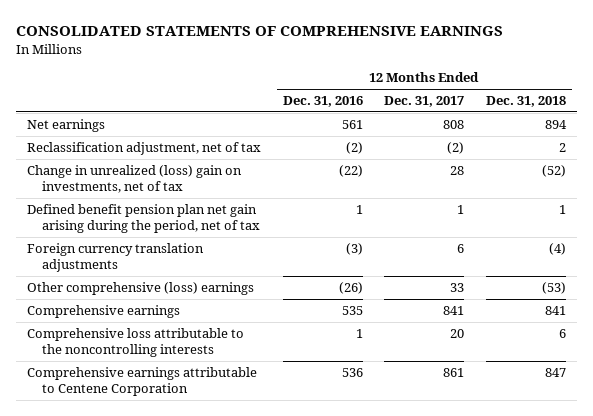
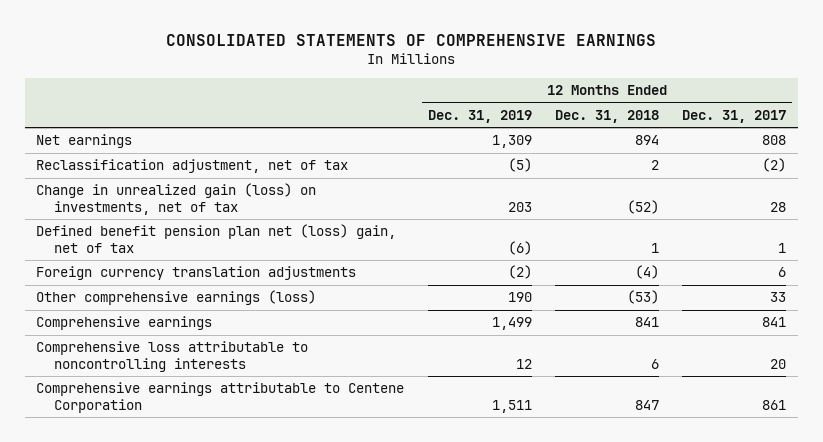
[282,96,363,108] Dec. 31, 2016 -> none
none -> [427,110,532,124] Dec. 31, 2019
[26,164,242,194] Change in unrealized (loss) gain on investments, net of tax -> [36,183,317,215] Change in unrealized gain (loss) on investments, net of tax
[26,203,260,234] Defined benefit pension plan net gain arising during the period, net of tax -> [36,224,397,253] Defined benefit pension plan net (loss) gain, net of tax
[26,281,254,295] Other comprehensive (loss) earnings -> [36,290,317,306] Other comprehensive earnings (loss)
[26,327,244,358] Comprehensive loss attributable to the noncontrolling interests -> [36,341,309,372] Comprehensive loss attributable to noncontrolling interests

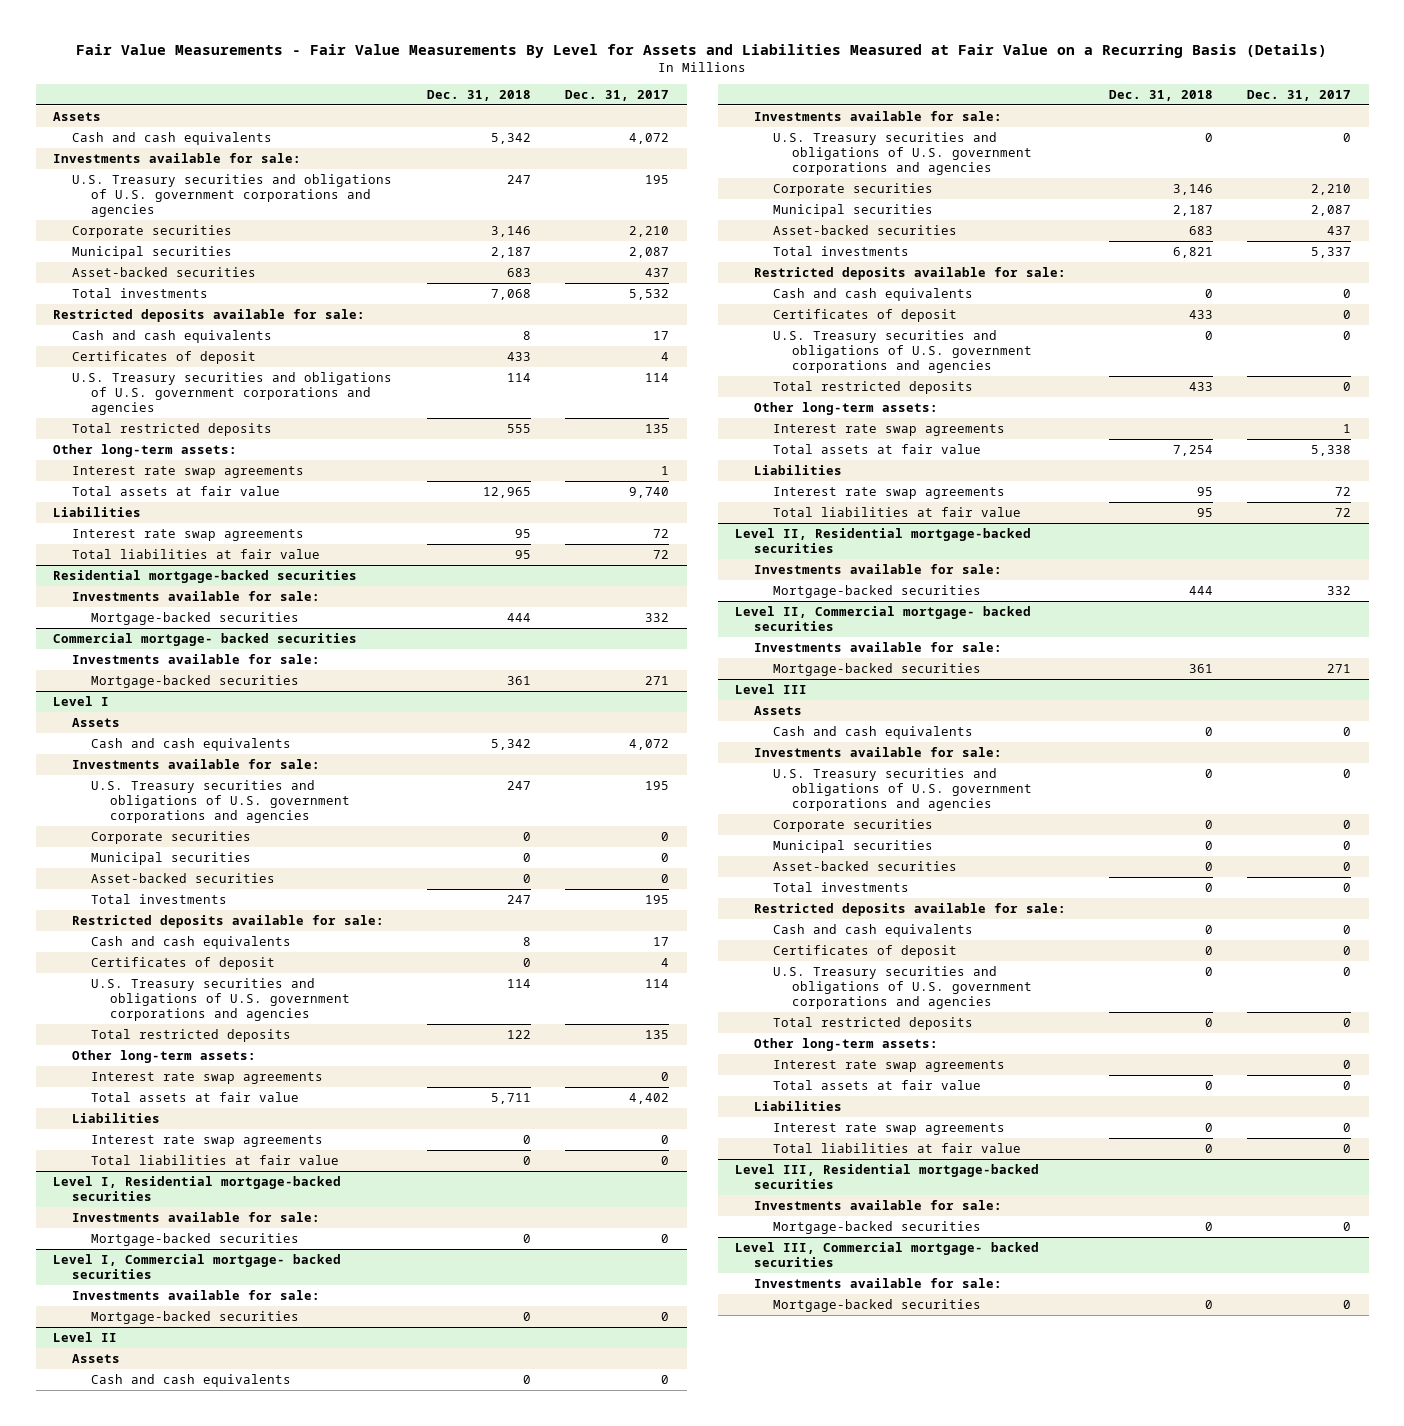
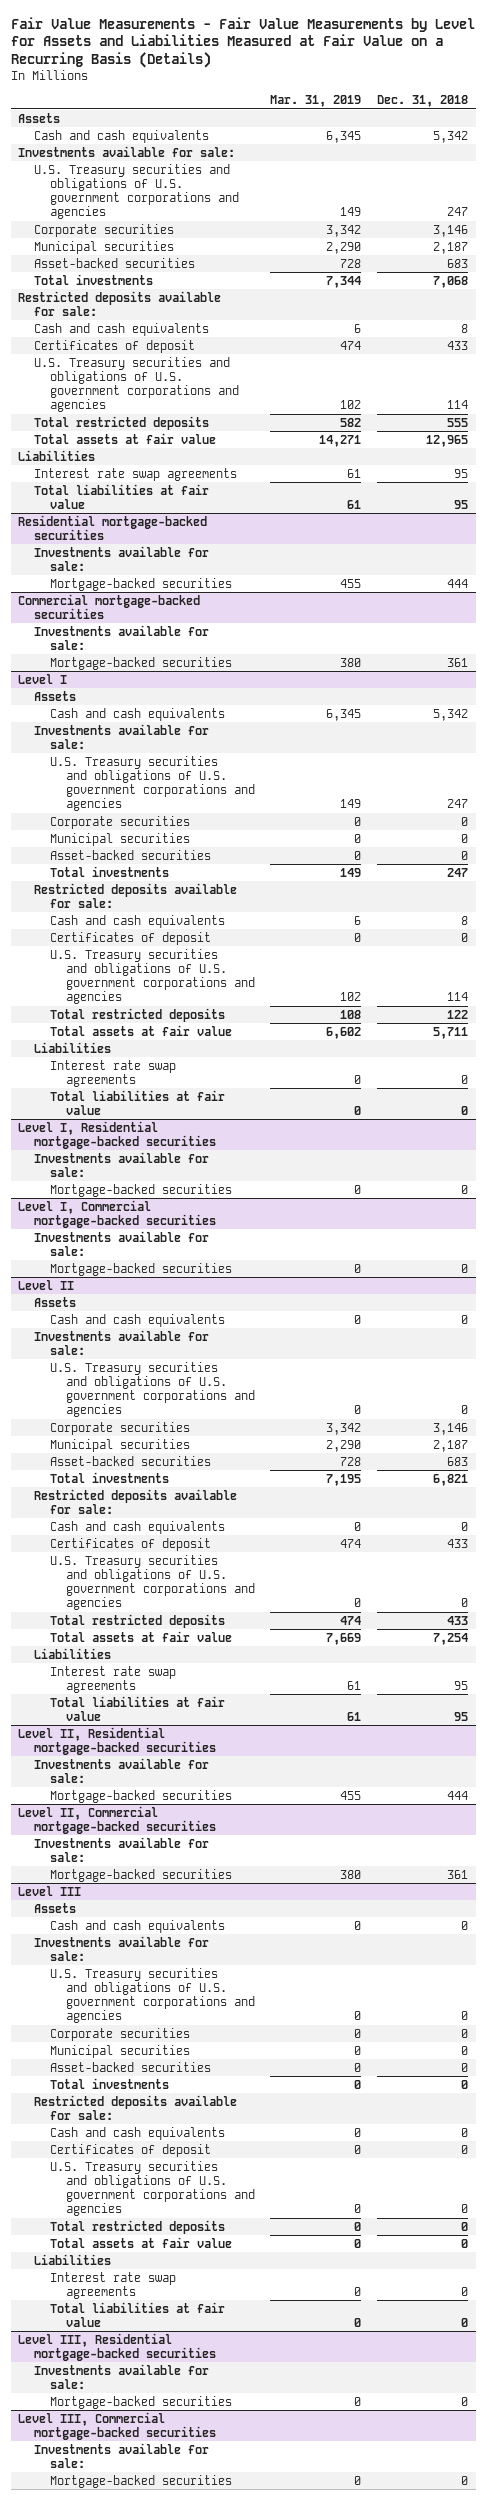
[76,44,1328,59] Fair Value Measurements - Fair Value Measurements By Level for Assets and Liabilities Measured at Fair Value on a Recurring Basis (Details) -> [10,16,475,69] Fair Value Measurements - Fair Value Measurements by Level for Assets and Liabilities Measured at Fair Value on a Recurring Basis (Details)
[565,90,670,102] Dec. 31, 2017 -> none
none -> [270,95,362,108] Mar. 31, 2019
[53,443,238,457] Other long-term assets: -> none
[71,465,304,478] Interest rate swap agreements -> none
[53,632,358,646] Commercial mortgage- backed securities -> [18,593,201,619] Commercial mortgage-backed securities
[71,1049,256,1063] Other long-term assets: -> none
[90,1071,323,1084] Interest rate swap agreements -> none
[53,1253,342,1279] Level I, Commercial mortgage- backed securities -> [18,1199,217,1228] Level I, Commercial mortgage-backed securities
[753,401,938,415] Other long-term assets: -> none
[772,423,1005,436] Interest rate swap agreements -> none
[735,605,1032,631] Level II, Commercial mortgage- backed securities -> [18,1805,217,1834] Level II, Commercial mortgage-backed securities
[753,1037,938,1051] Other long-term assets: -> none
[772,1059,1005,1072] Interest rate swap agreements -> none
[735,1241,1040,1267] Level III, Commercial mortgage- backed securities -> [18,2411,217,2440] Level III, Commercial mortgage-backed securities

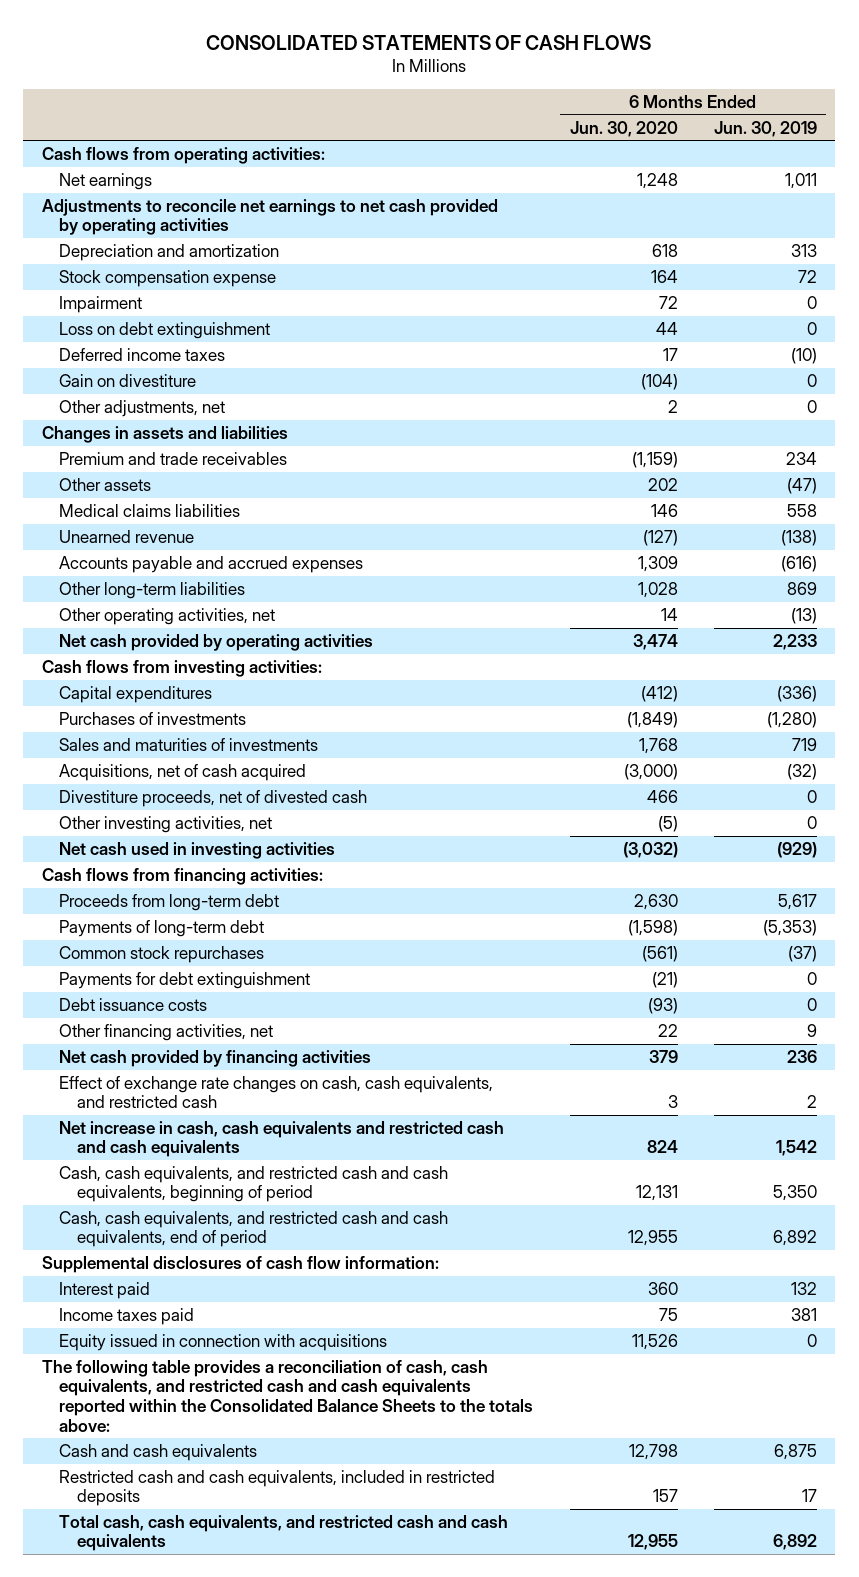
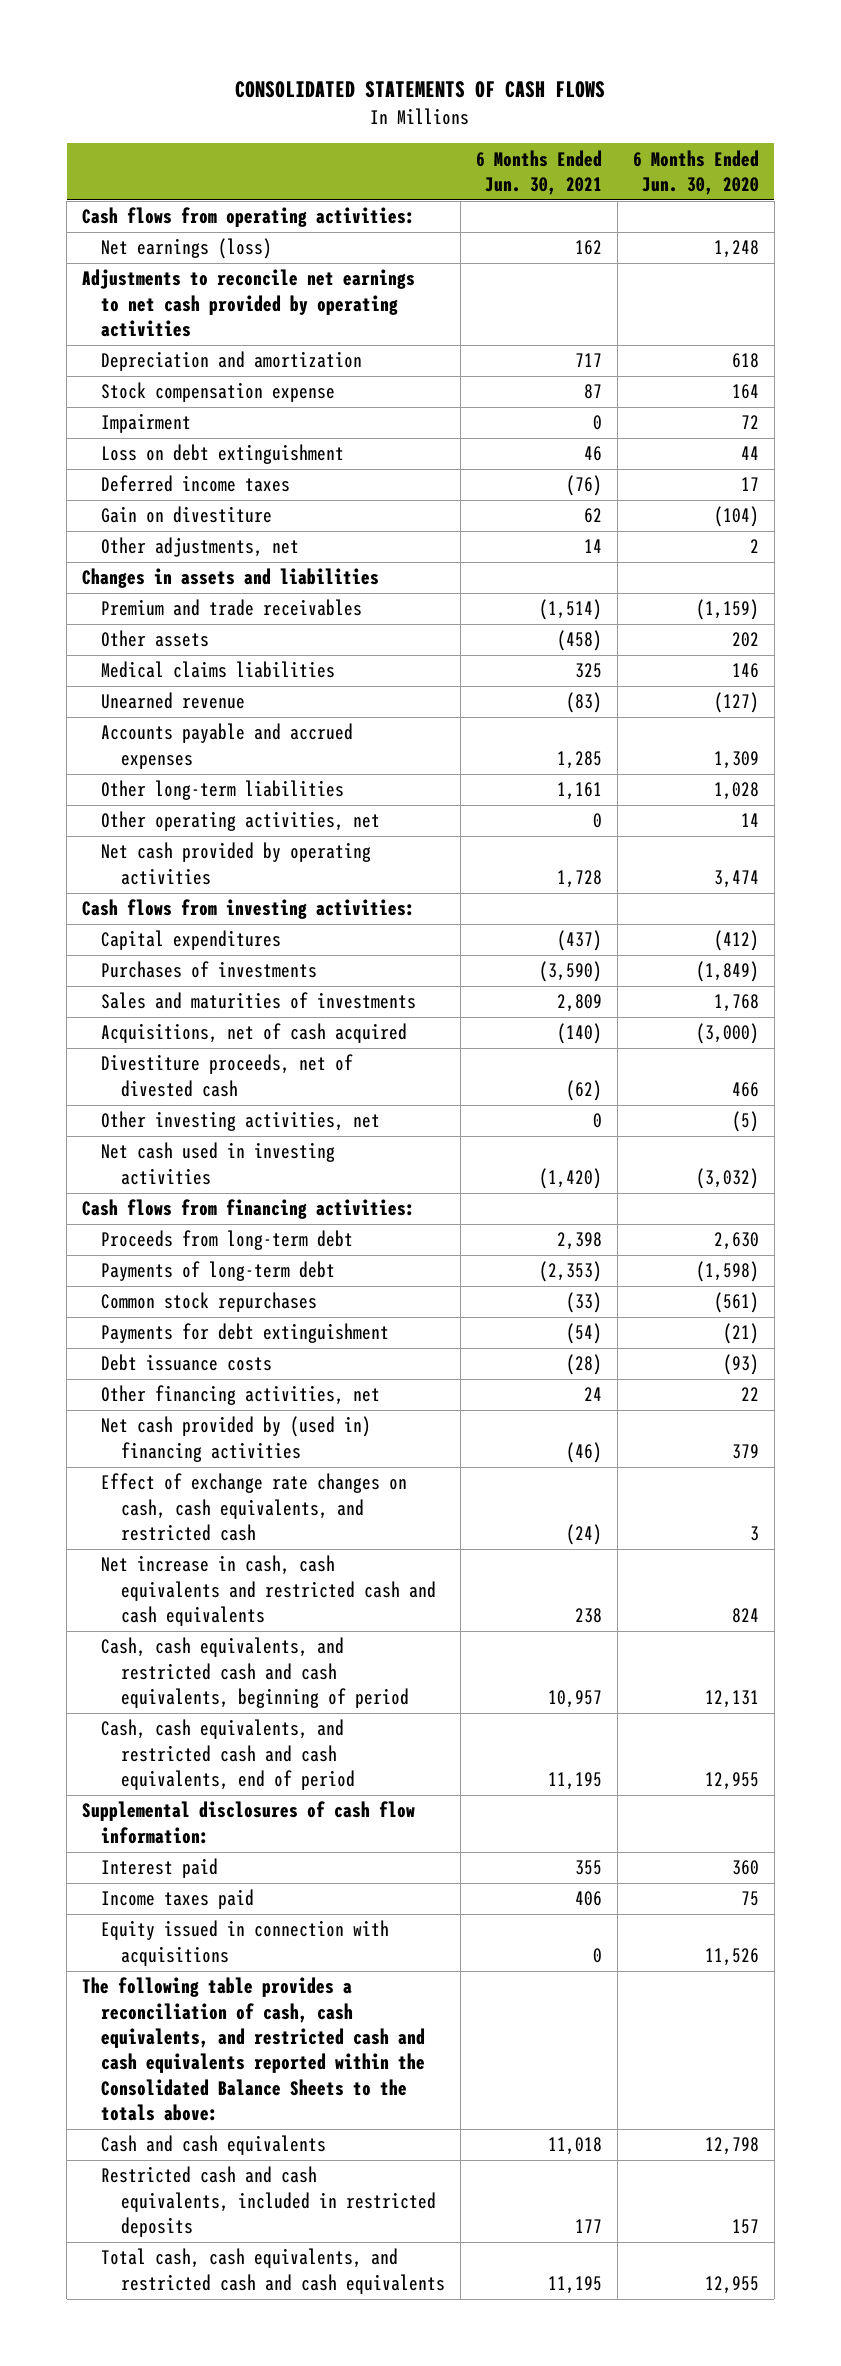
[714,120,818,137] Jun. 30, 2019 -> none
none -> [475,149,602,196] 6 Months Ended Jun. 30, 2021
[59,172,153,190] Net earnings -> [101,238,273,260] Net earnings (loss)
[59,1049,372,1067] Net cash provided by financing activities -> [101,1416,372,1462] Net cash provided by (used in) financing activities

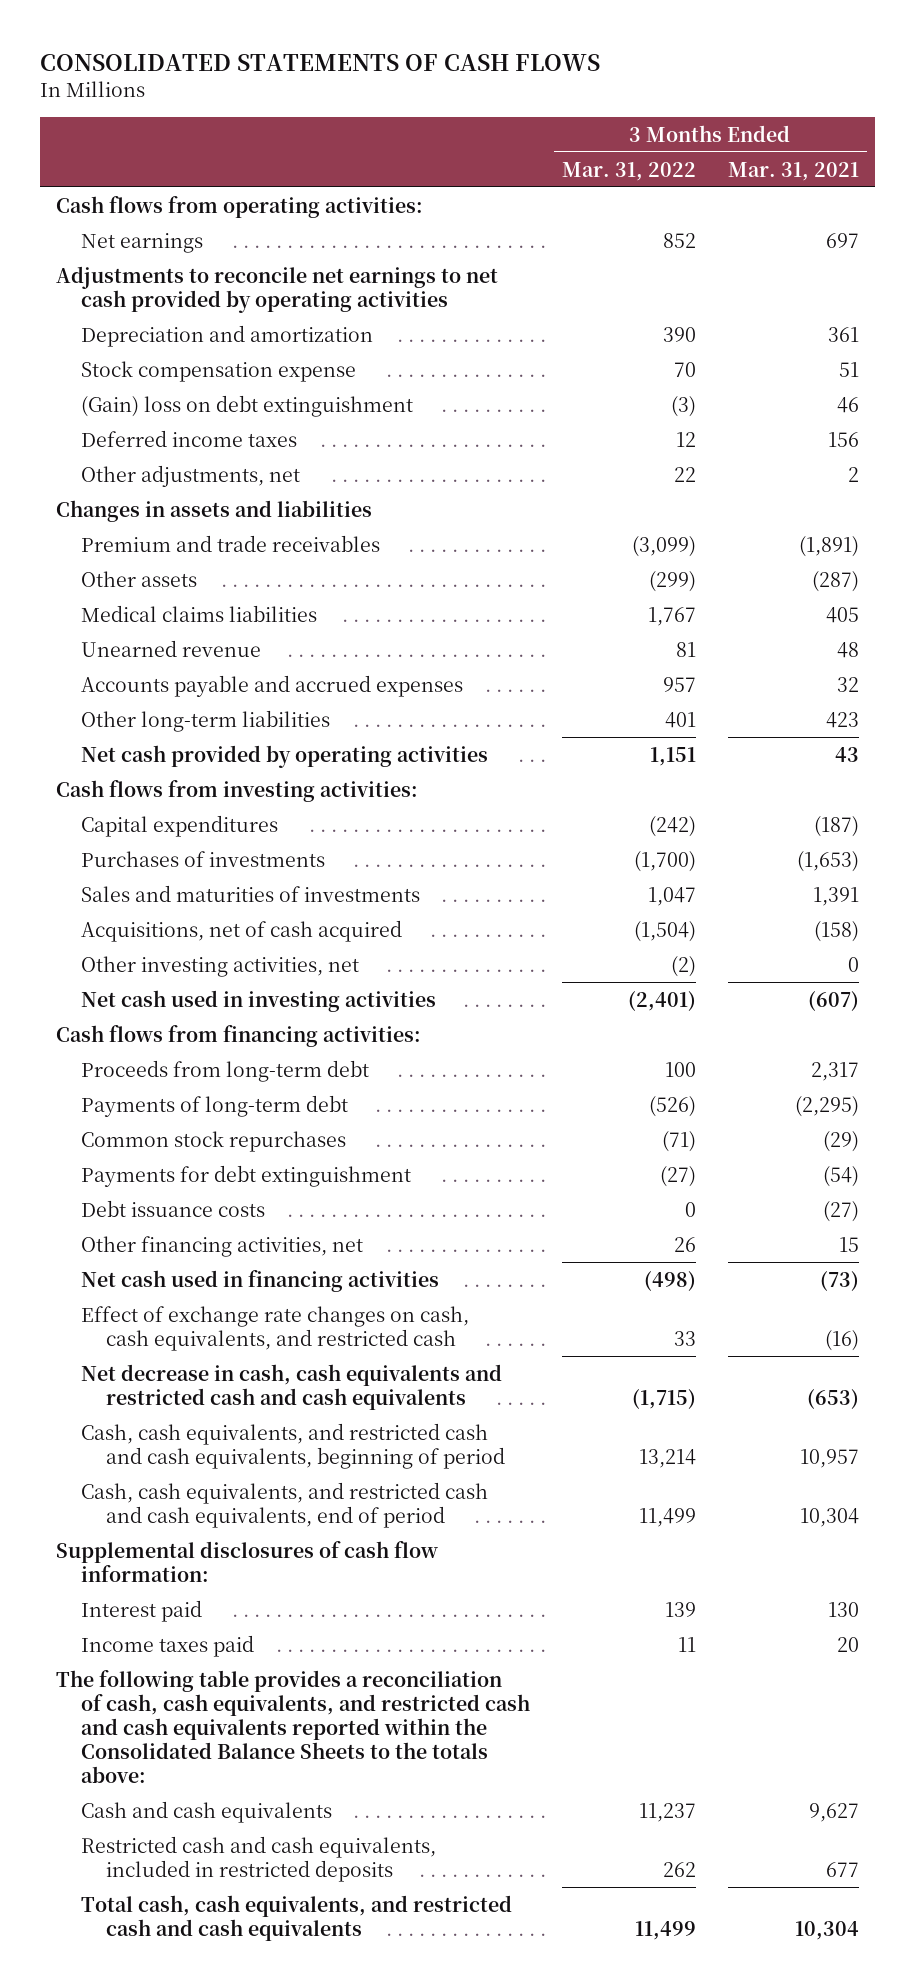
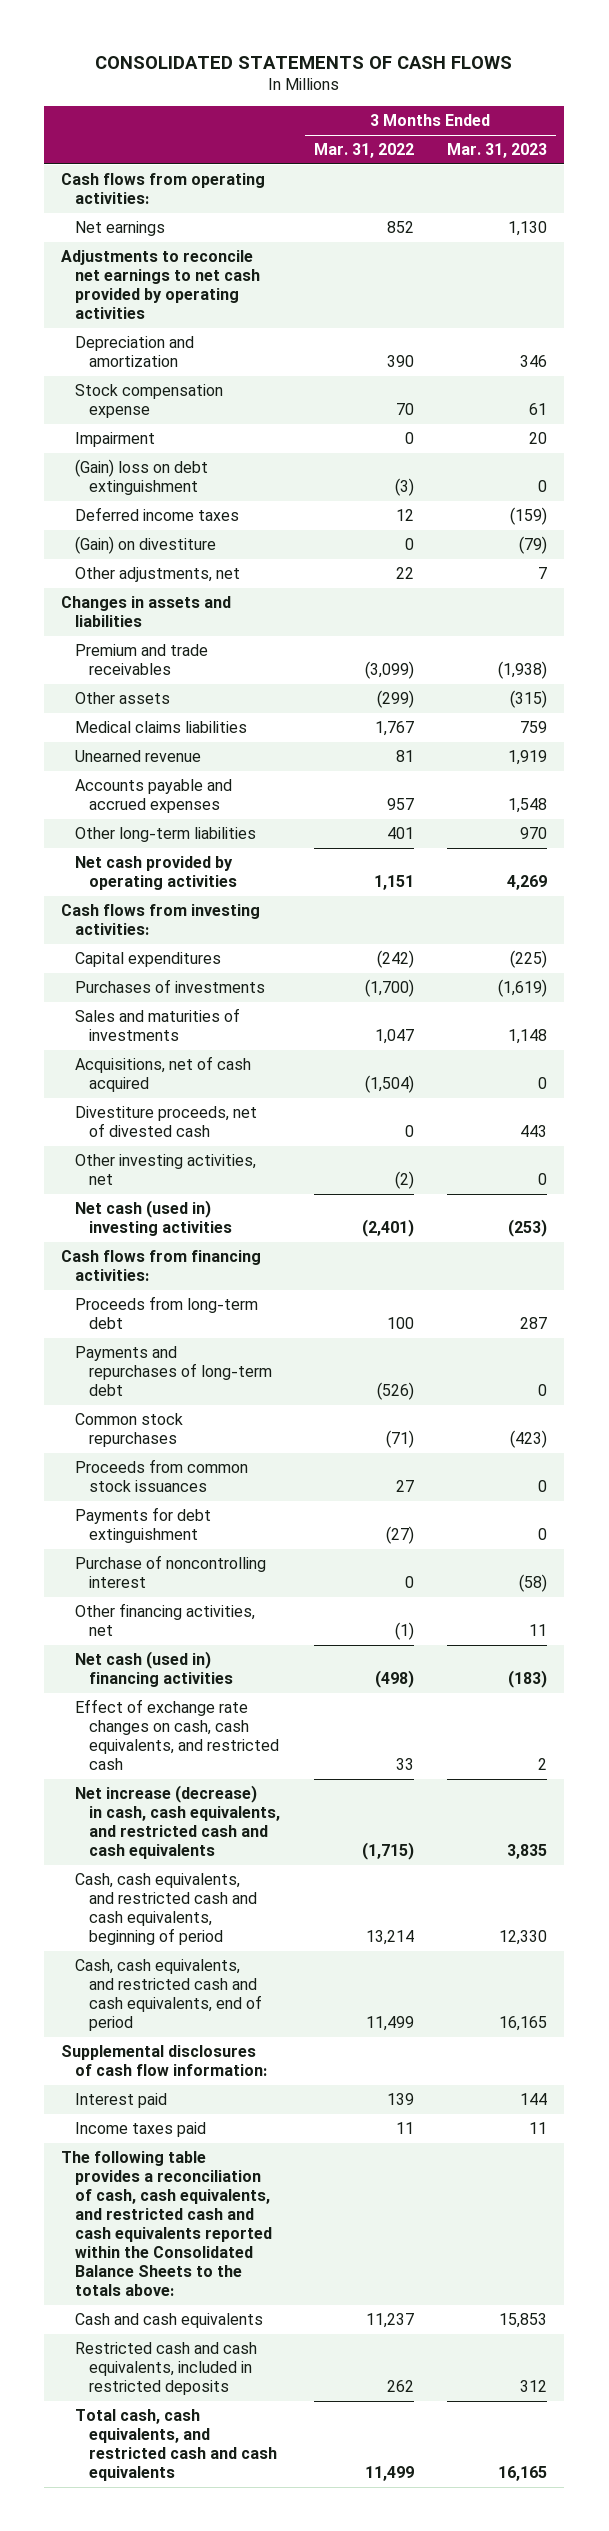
[727,161,859,181] Mar. 31, 2021 -> none
none -> [447,143,548,159] Mar. 31, 2023
none -> [74,432,155,448] Impairment
none -> [74,536,216,555] (Gain) on divestiture
none -> [74,1106,257,1138] Divestiture proceeds, net of divested cash
[81,989,437,1012] Net cash used in investing activities -> [74,1200,232,1237] Net cash (used in) investing activities
[81,1094,349,1117] Payments of long-term debt -> [74,1346,272,1397] Payments and repurchases of long-term debt
none -> [74,1459,248,1493] Proceeds from common stock issuances
[81,1199,266,1217] Debt issuance costs -> none
none -> [74,1555,266,1589] Purchase of noncontrolling interest
[674,1236,697,1252] 26 -> [394,1622,414,1641] (1)
[81,1269,440,1292] Net cash used in financing activities -> [74,1651,233,1688] Net cash (used in) financing activities
[81,1363,503,1410] Net decrease in cash, cash equivalents and restricted cash and cash equivalents -> [74,1785,280,1860] Net increase (decrease) in cash, cash equivalents, and restricted cash and cash equivalents

